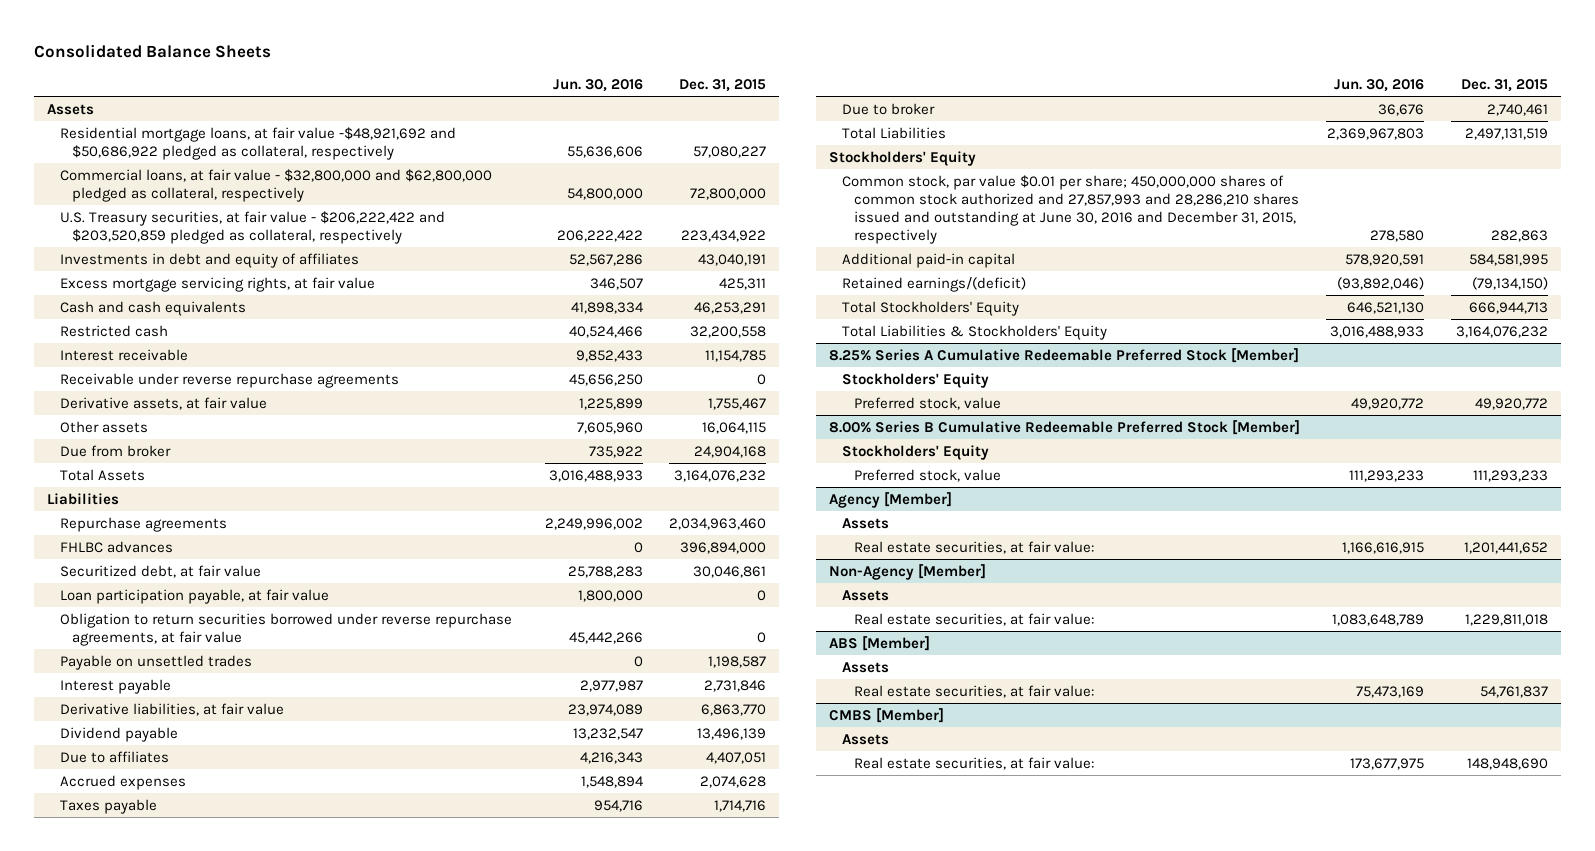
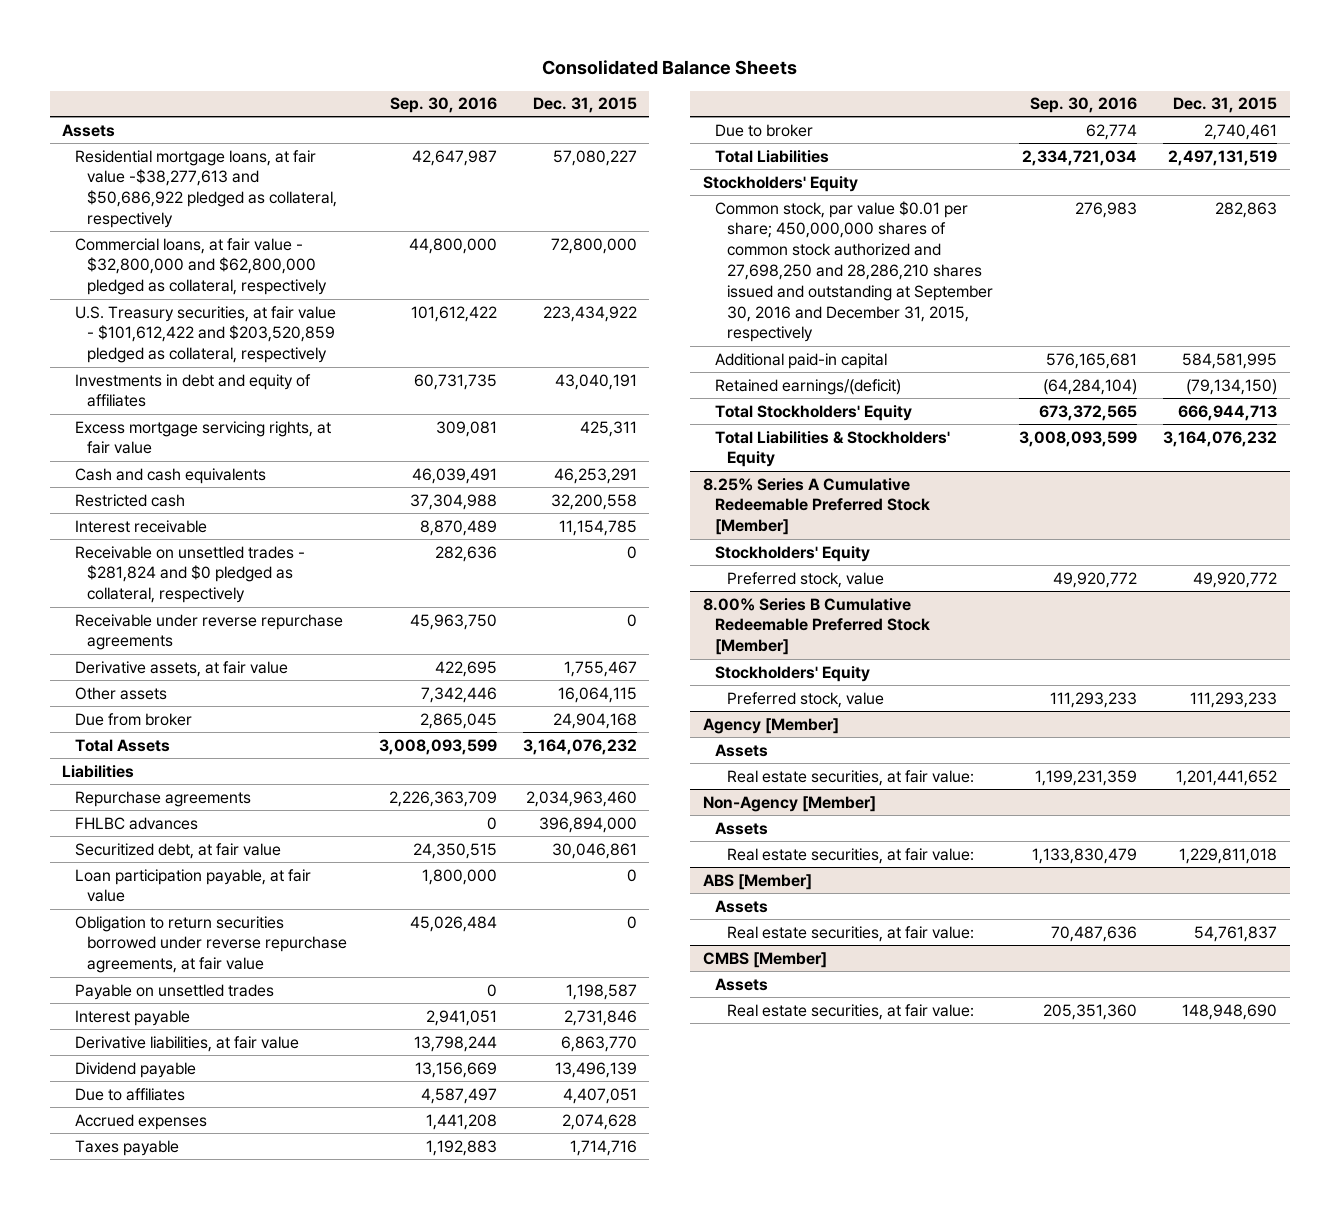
[552,78,643,92] Jun. 30, 2016 -> none
none -> [389,97,497,114] Sep. 30, 2016
[59,126,456,160] Residential mortgage loans, at fair value -$48,921,692 and $50,686,922 pledged as collateral, respectively -> [74,149,338,229] Residential mortgage loans, at fair value -$38,277,613 and $50,686,922 pledged as collateral, respectively
[59,210,445,244] U.S. Treasury securities, at fair value - $206,222,422 and $203,520,859 pledged as collateral, respectively -> [74,305,336,364] U.S. Treasury securities, at fair value - $101,612,422 and $203,520,859 pledged as collateral, respectively
none -> [74,545,305,604] Receivable on unsettled trades - $281,824 and $0 pledged as collateral, respectively
[841,174,1300,244] Common stock, par value $0.01 per share; 450,000,000 shares of common stock authorized and 27,857,993 and 28,286,210 shares issued and outstanding at June 30, 2016 and December 31, 2015, respectively -> [714,200,994,343] Common stock, par value $0.01 per share; 450,000,000 shares of common stock authorized and 27,698,250 and 28,286,210 shares issued and outstanding at September 30, 2016 and December 31, 2015, respectively

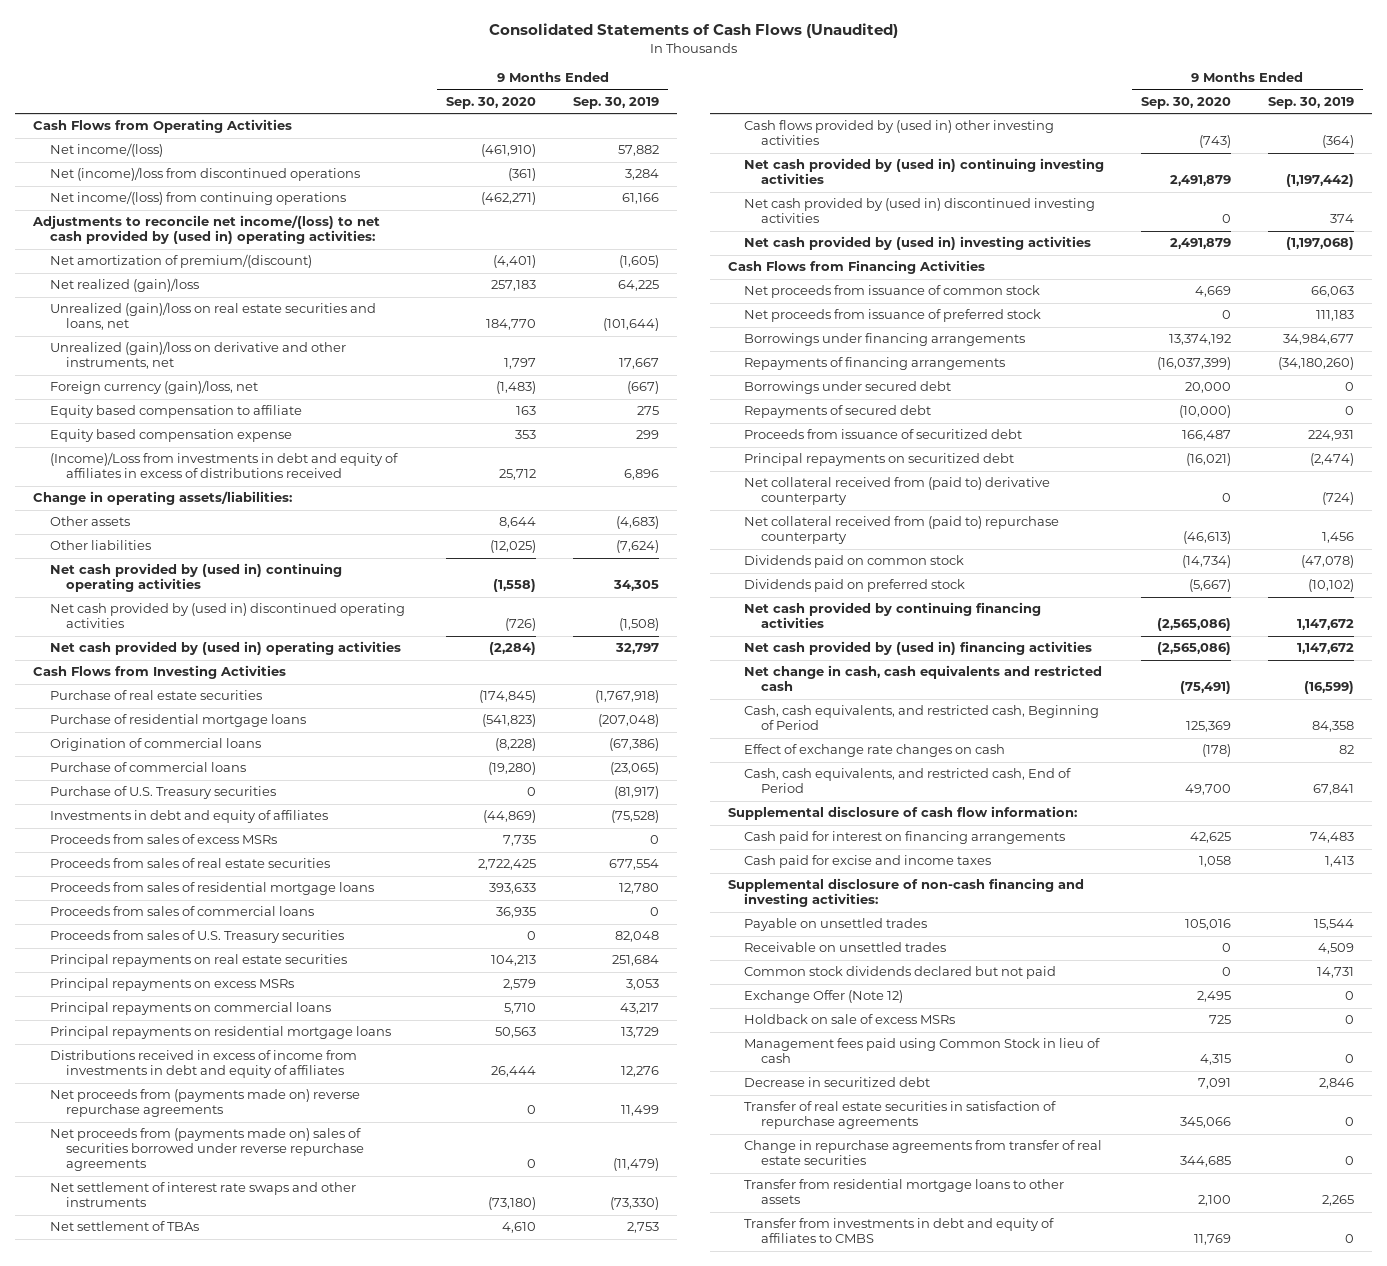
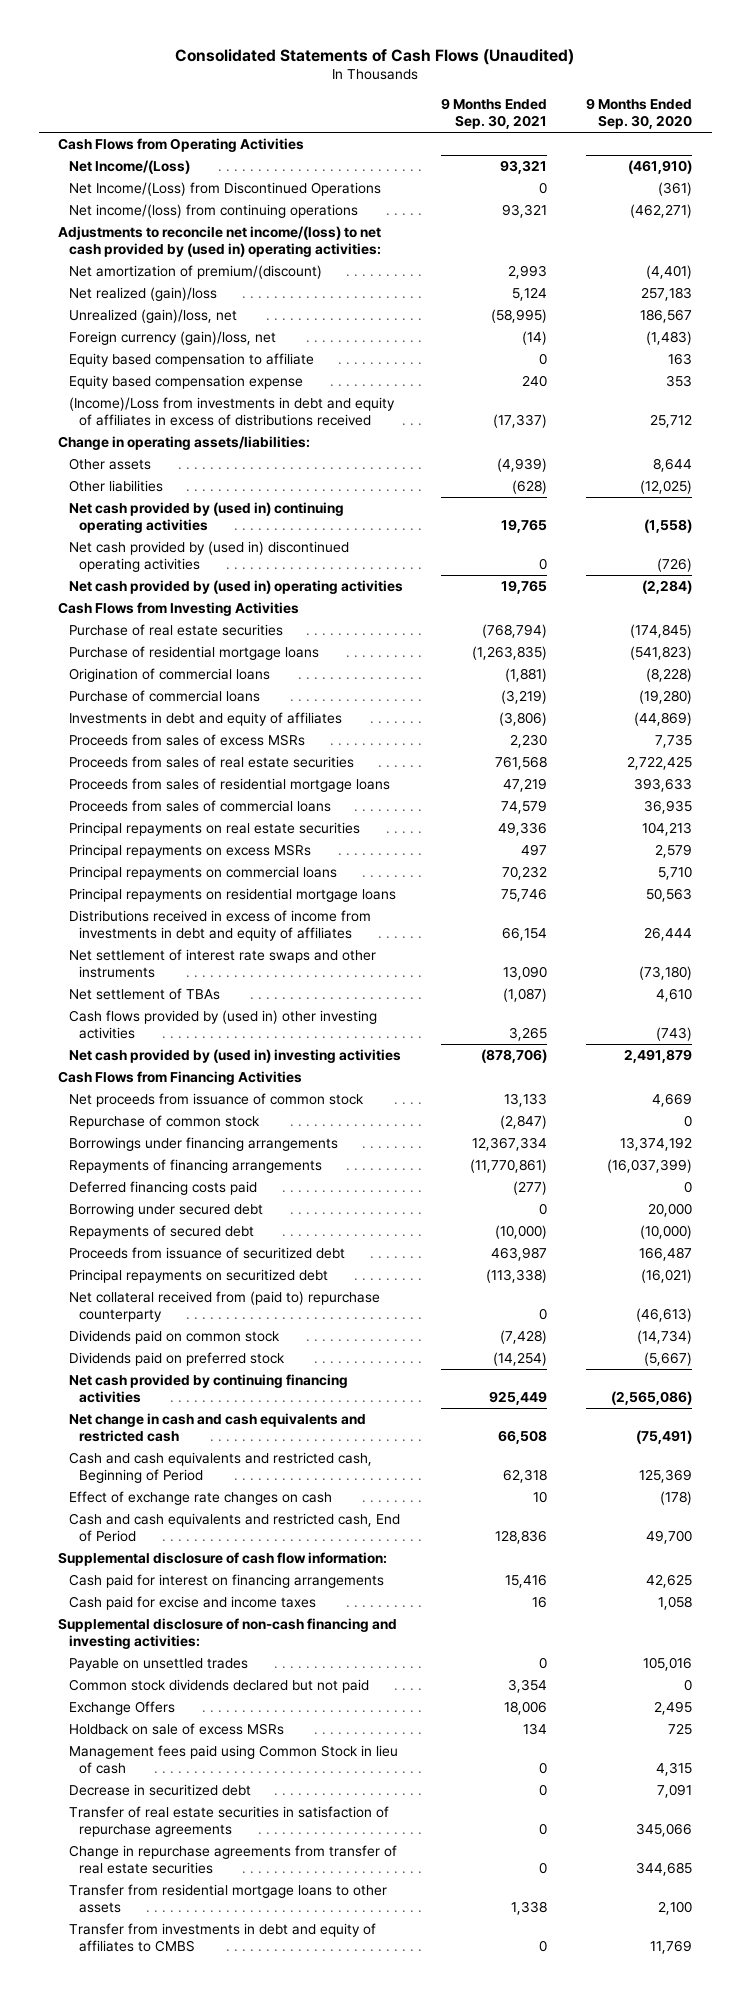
[573,96,660,109] Sep. 30, 2019 -> none
none -> [441,98,548,130] 9 Months Ended Sep. 30, 2021
[49,143,163,158] Net income/(loss) -> [68,159,190,174] Net Income/(Loss)
[49,167,360,182] Net (income)/loss from discontinued operations -> [68,181,381,196] Net Income/(Loss) from Discontinued Operations
[49,341,346,370] Unrealized (gain)/loss on derivative and other instruments, net -> none
[49,302,376,331] Unrealized (gain)/loss on real estate securities and loans, net -> [68,308,237,323] Unrealized (gain)/loss, net
[486,319,537,331] 184,770 -> [640,308,693,323] 186,567
[49,786,276,800] Purchase of U.S. Treasury securities -> none
[49,930,344,944] Proceeds from sales of U.S. Treasury securities -> none
[49,1089,360,1118] Net proceeds from (payments made on) reverse repurchase agreements -> none
[49,1128,364,1172] Net proceeds from (payments made on) sales of securities borrowed under reverse repurchase agreements -> none
[744,158,1105,185] Net cash provided by (used in) continuing investing activities -> none
[744,198,1096,224] Net cash provided by (used in) discontinued investing activities -> none
[744,309,1042,323] Net proceeds from issuance of preferred stock -> none
none -> [68,1114,260,1129] Repurchase of common stock
none -> [68,1180,257,1195] Deferred financing costs paid
[744,381,952,395] Borrowings under secured debt -> [68,1202,263,1217] Borrowing under secured debt
[744,477,1051,506] Net collateral received from (paid to) derivative counterparty -> none
[744,641,1093,656] Net cash provided by (used in) financing activities -> none
[744,665,1103,692] Net change in cash, cash equivalents and restricted cash -> [68,1412,366,1443] Net change in cash and cash equivalents and restricted cash
[744,705,1100,731] Cash, cash equivalents, and restricted cash, Beginning of Period -> [68,1451,372,1484] Cash and cash equivalents and restricted cash, Beginning of Period
[744,768,1072,794] Cash, cash equivalents, and restricted cash, End of Period -> [68,1512,400,1543] Cash and cash equivalents and restricted cash, End of Period
[744,942,947,953] Receivable on unsettled trades -> none
[744,990,904,1004] Exchange Offer (Note 12) -> [68,1700,175,1715] Exchange Offers

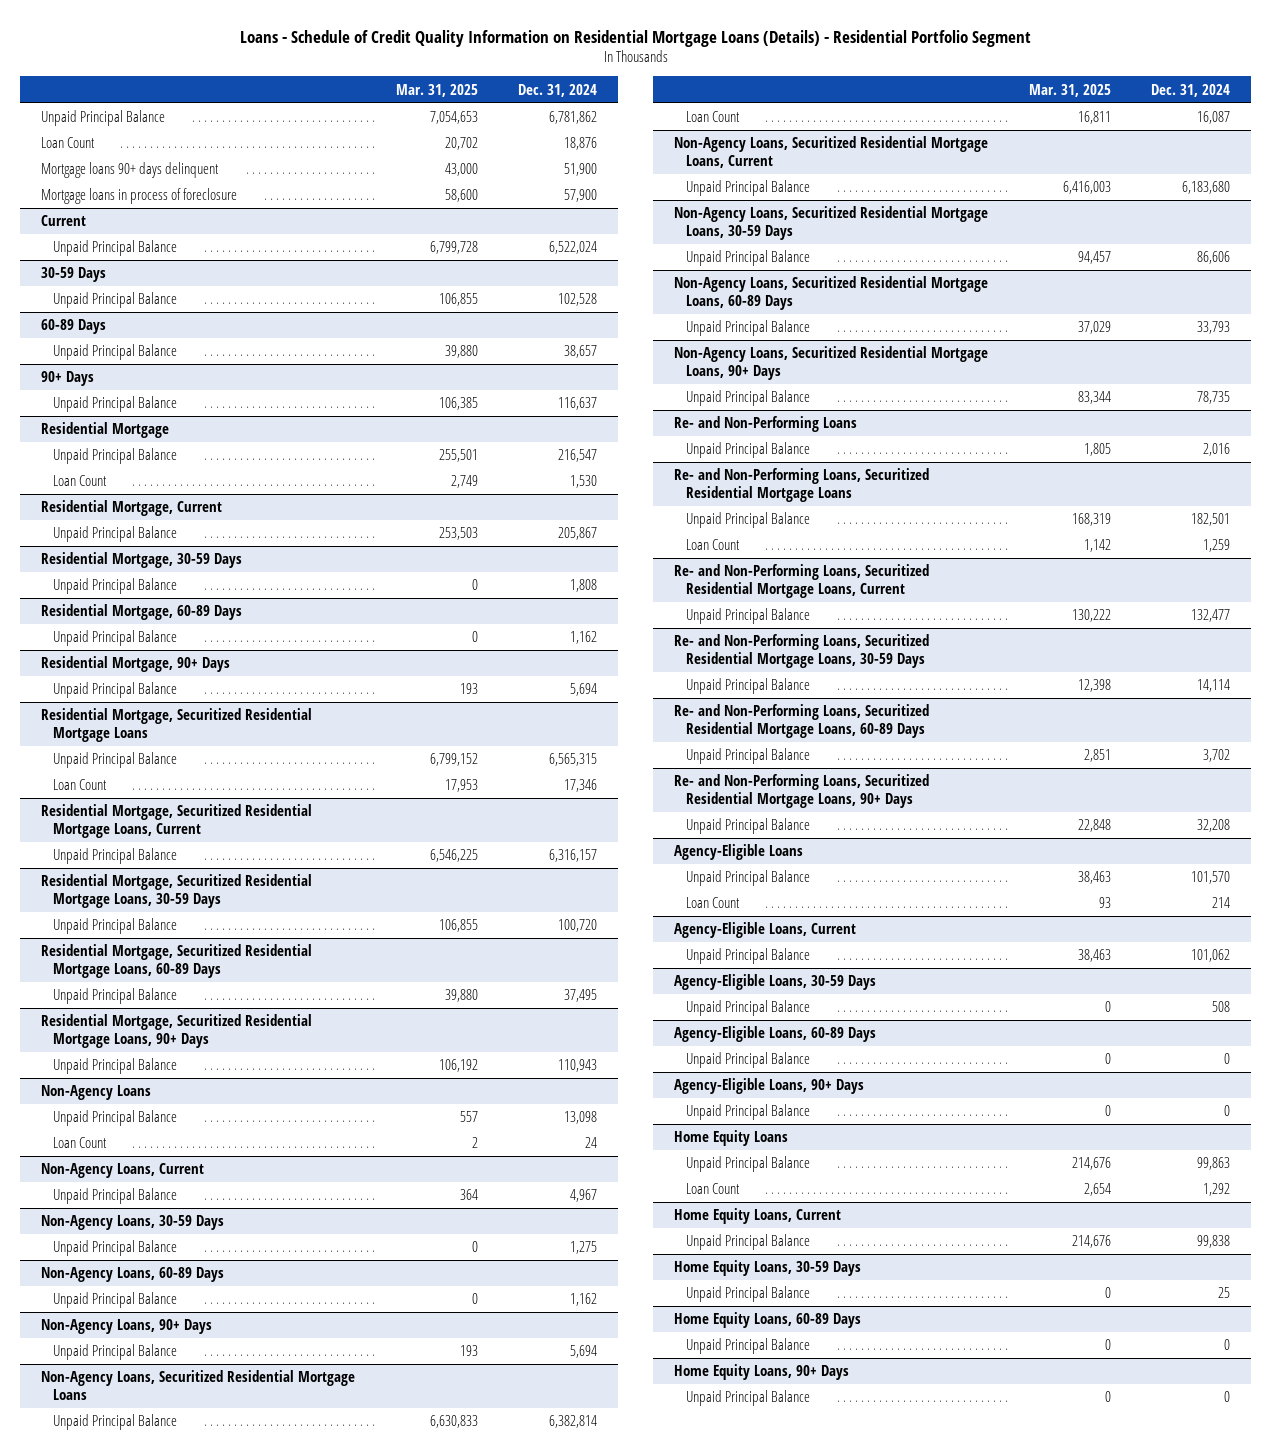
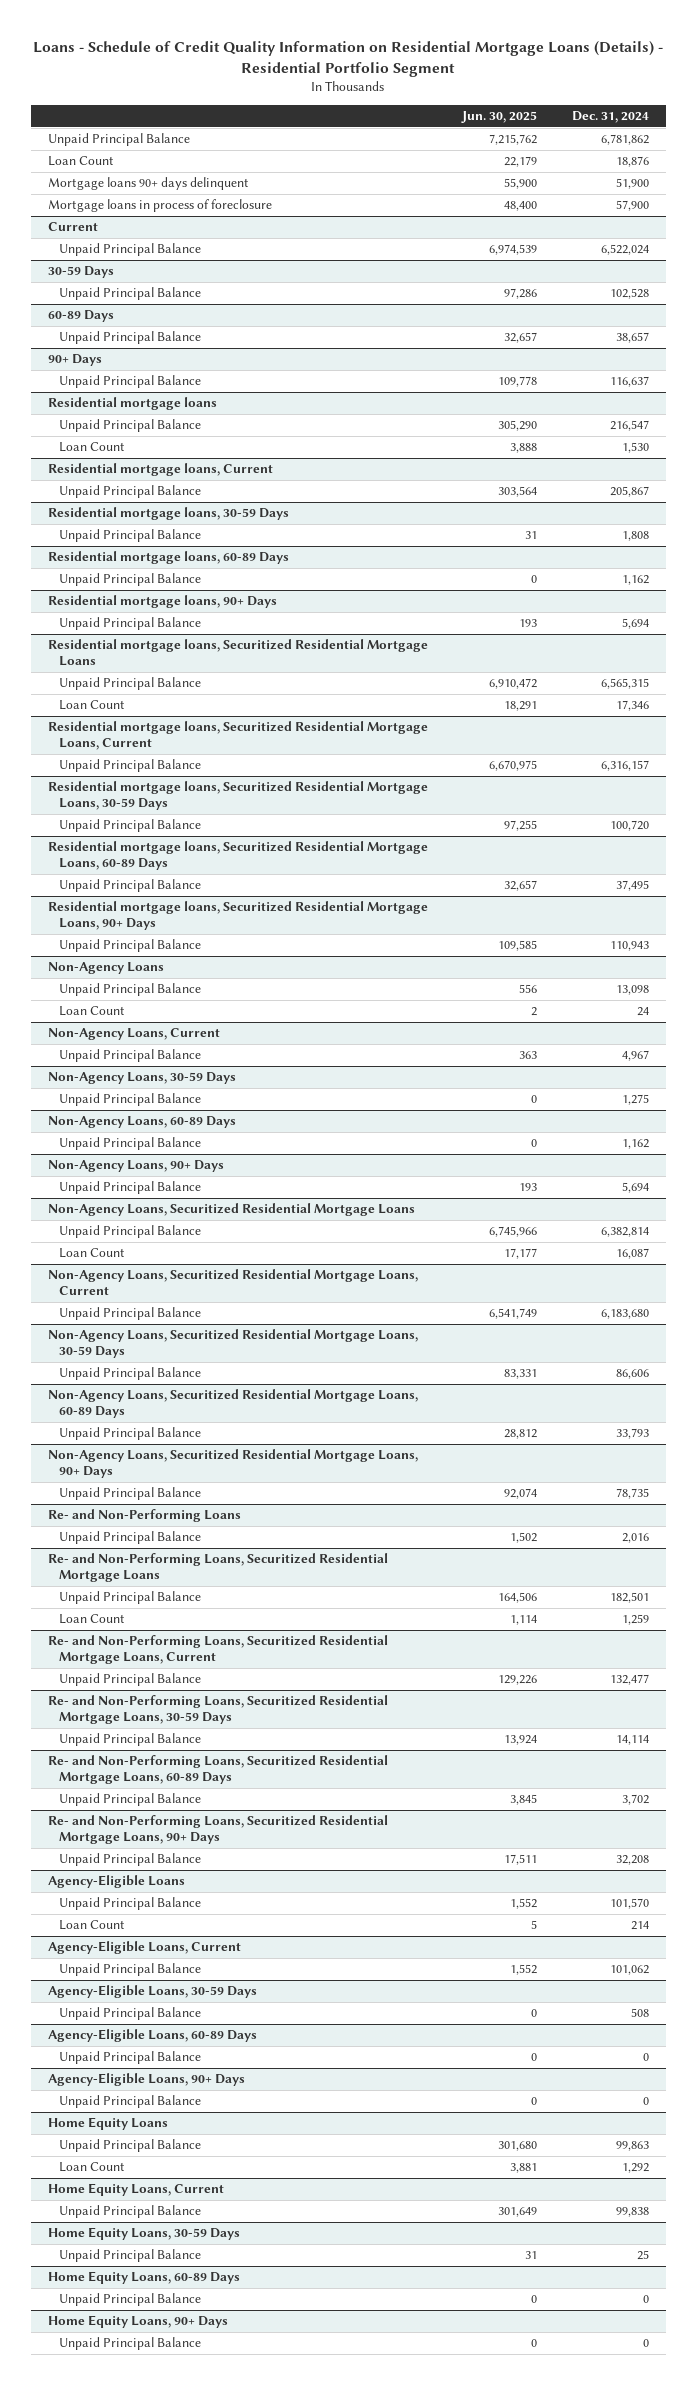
[395,83,478,97] Mar. 31, 2025 -> none
none -> [461,111,538,124] Jun. 30, 2025
[40,422,169,439] Residential Mortgage -> [47,397,217,411] Residential mortgage loans
[40,500,222,517] Residential Mortgage, Current -> [47,463,273,477] Residential mortgage loans, Current
[40,552,242,569] Residential Mortgage, 30-59 Days -> [47,507,289,521] Residential mortgage loans, 30-59 Days
[40,604,242,621] Residential Mortgage, 60-89 Days -> [47,551,289,565] Residential mortgage loans, 60-89 Days
[40,656,230,673] Residential Mortgage, 90+ Days -> [47,595,277,609] Residential mortgage loans, 90+ Days
[40,708,312,742] Residential Mortgage, Securitized Residential Mortgage Loans -> [47,639,428,667] Residential mortgage loans, Securitized Residential Mortgage Loans
[40,804,312,838] Residential Mortgage, Securitized Residential Mortgage Loans, Current -> [47,721,428,751] Residential mortgage loans, Securitized Residential Mortgage Loans, Current
[40,874,312,908] Residential Mortgage, Securitized Residential Mortgage Loans, 30-59 Days -> [47,781,428,811] Residential mortgage loans, Securitized Residential Mortgage Loans, 30-59 Days
[40,944,312,978] Residential Mortgage, Securitized Residential Mortgage Loans, 60-89 Days -> [47,841,428,871] Residential mortgage loans, Securitized Residential Mortgage Loans, 60-89 Days
[40,1014,312,1048] Residential Mortgage, Securitized Residential Mortgage Loans, 90+ Days -> [47,901,428,931] Residential mortgage loans, Securitized Residential Mortgage Loans, 90+ Days

